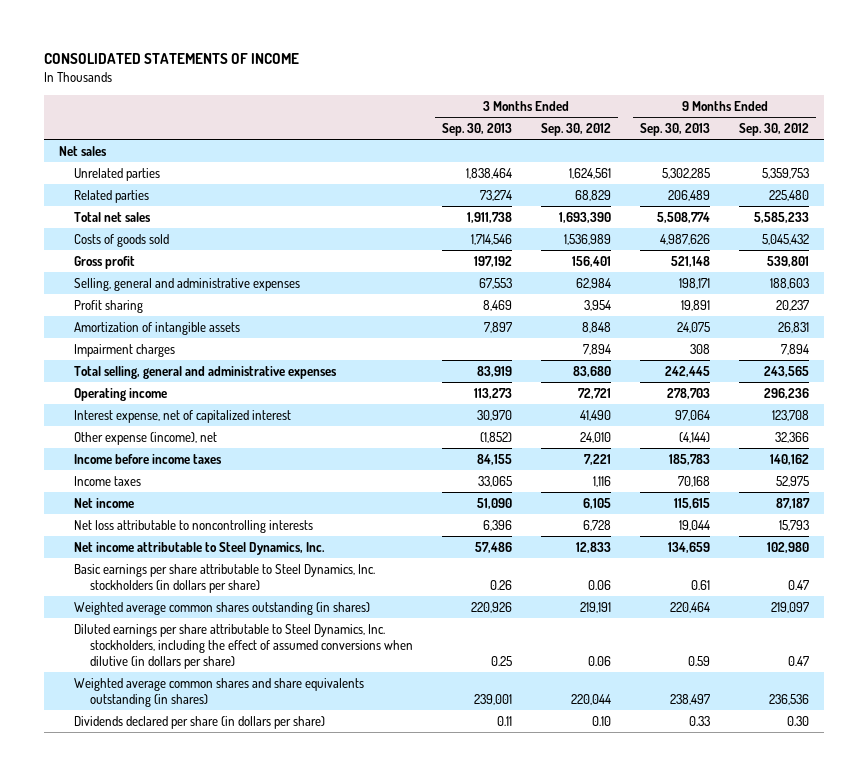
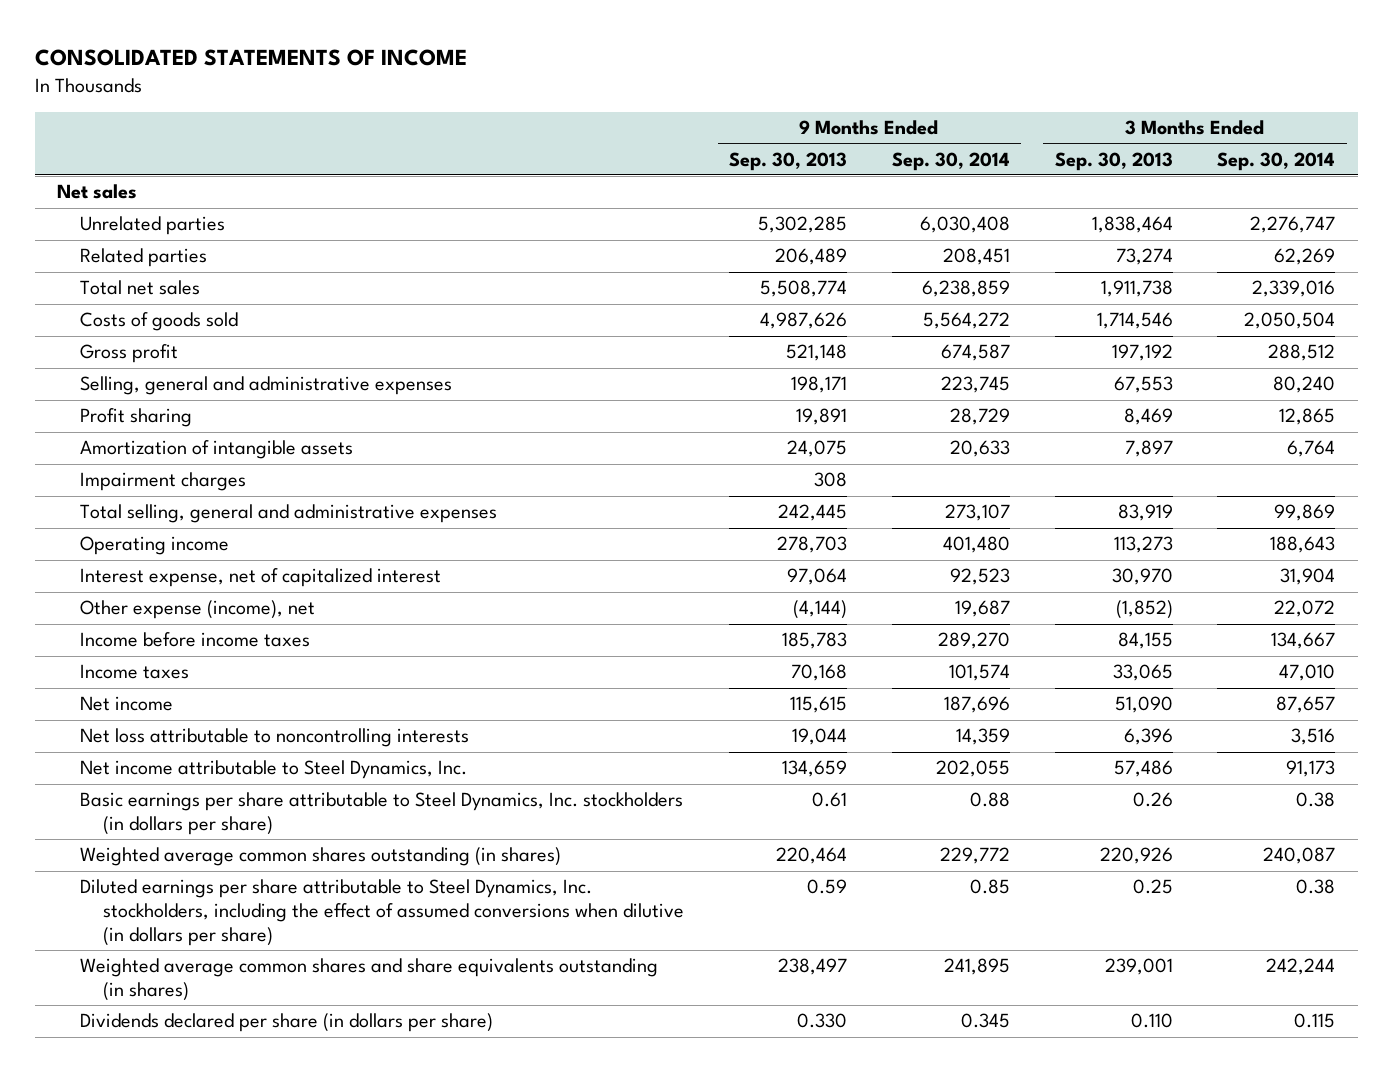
[540,123,611,137] Sep. 30, 2012 -> none
[739,123,810,137] Sep. 30, 2012 -> none
none -> [891,151,1010,171] Sep. 30, 2014
none -> [1217,151,1336,171] Sep. 30, 2014
[496,715,512,726] 0.11 -> [1130,1013,1173,1029] 0.110
[688,715,710,726] 0.33 -> [796,1013,847,1029] 0.330

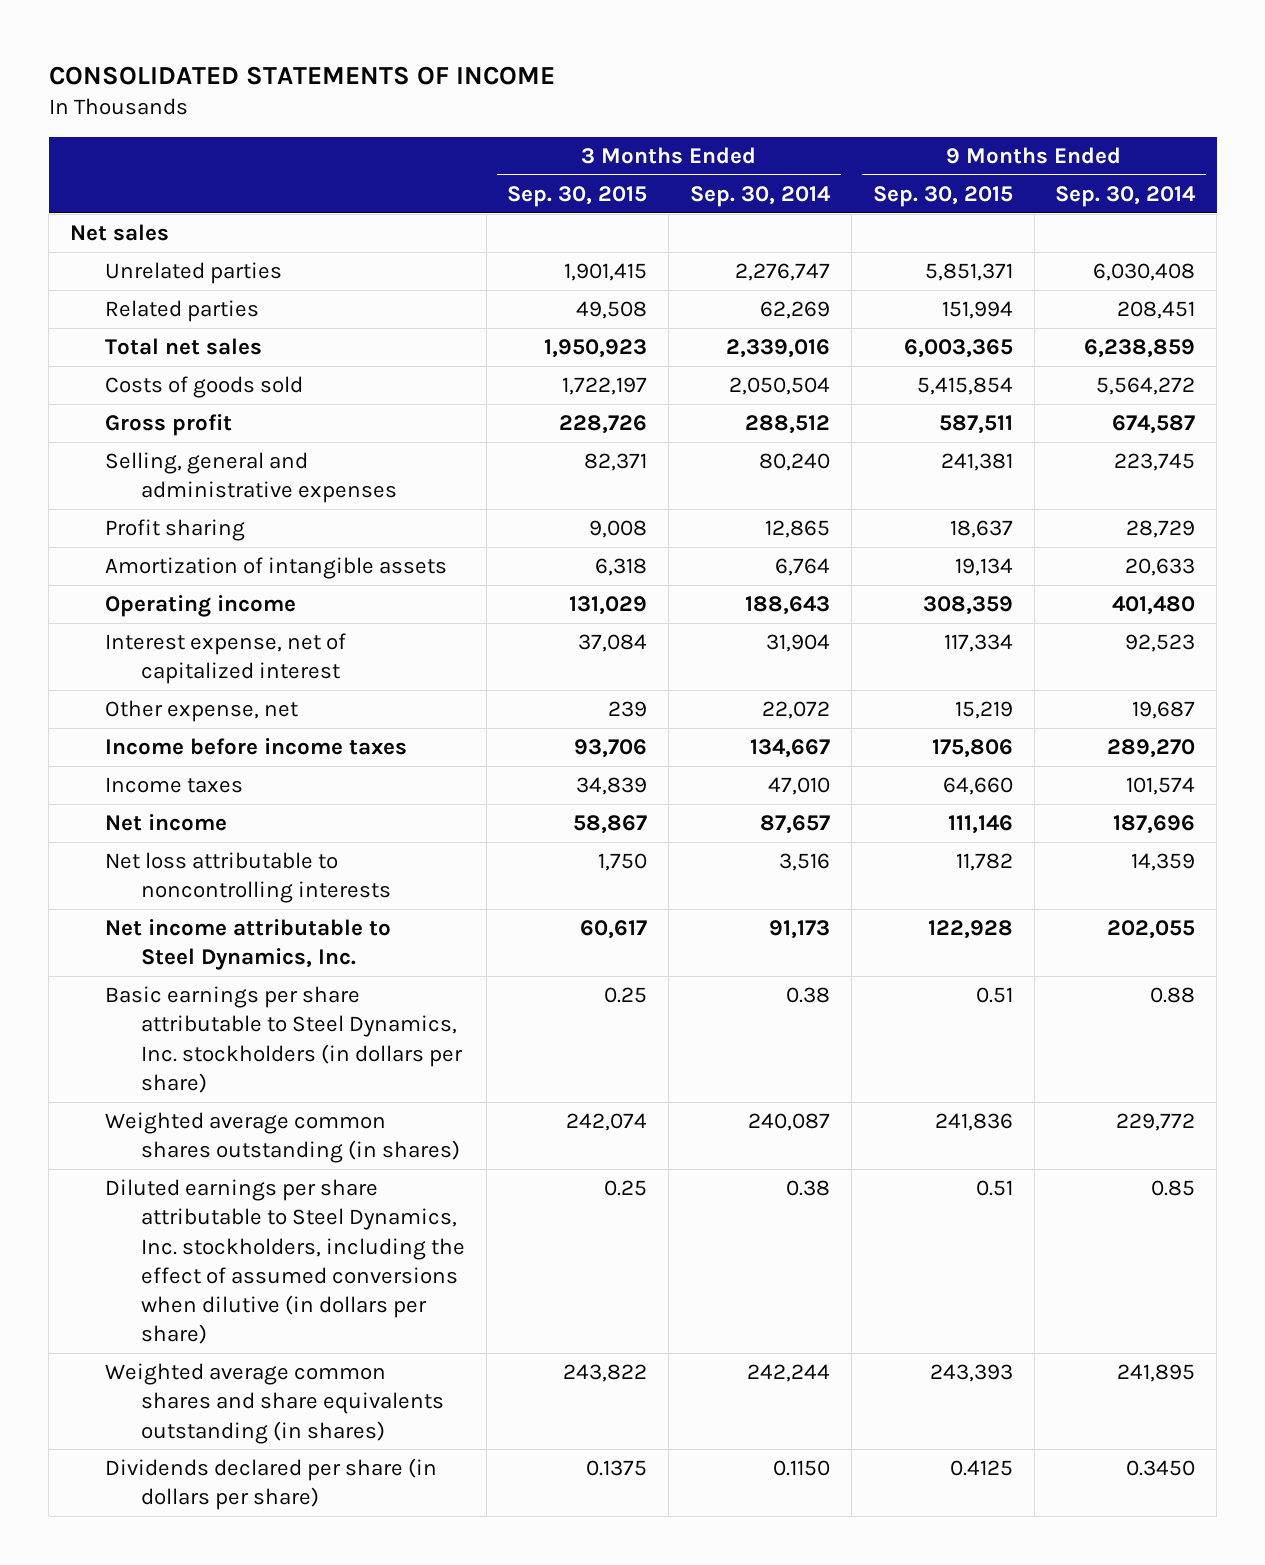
[728,151,847,171] Sep. 30, 2013 -> none
[1054,151,1173,171] Sep. 30, 2013 -> none
none -> [507,185,648,207] Sep. 30, 2015
none -> [872,185,1013,207] Sep. 30, 2015
[80,472,247,492] Impairment charges -> none
[80,504,498,524] Total selling, general and administrative expenses -> none
[80,600,316,620] Other expense (income), net -> [105,700,299,723] Other expense, net
[960,1013,1010,1029] 0.345 -> [1126,1460,1196,1477] 0.3450
[1294,1013,1336,1029] 0.115 -> [773,1460,831,1477] 0.1150

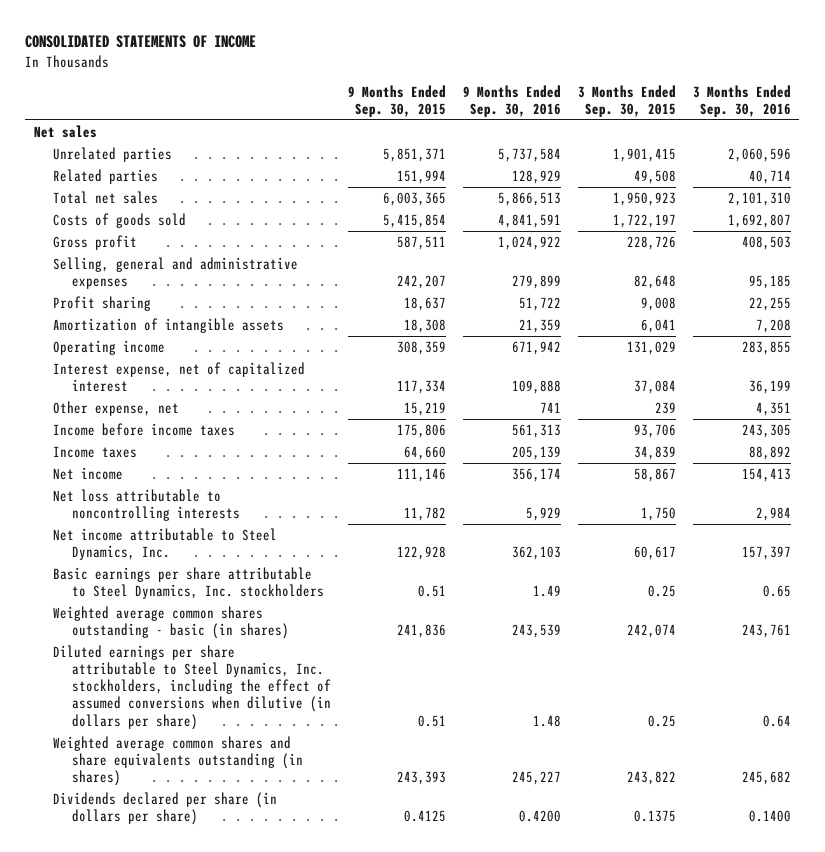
[690,185,832,207] Sep. 30, 2014 -> none
[1055,185,1197,207] Sep. 30, 2014 -> none
none -> [463,84,562,118] 9 Months Ended Sep. 30, 2016
none -> [692,84,791,118] 3 Months Ended Sep. 30, 2016
[584,453,648,472] 82,371 -> [634,275,677,290] 82,648
[940,453,1013,472] 241,381 -> [397,275,447,290] 242,207
[595,558,648,577] 6,318 -> [641,318,677,333] 6,041
[954,558,1013,577] 19,134 -> [404,318,447,333] 18,308
[105,986,463,1093] Basic earnings per share attributable to Steel Dynamics, Inc. stockholders (in dollars per share) -> [53,566,325,600] Basic earnings per share attributable to Steel Dynamics, Inc. stockholders
[105,1112,460,1164] Weighted average common shares outstanding (in shares) -> [53,605,290,640] Weighted average common shares outstanding - basic (in shares)

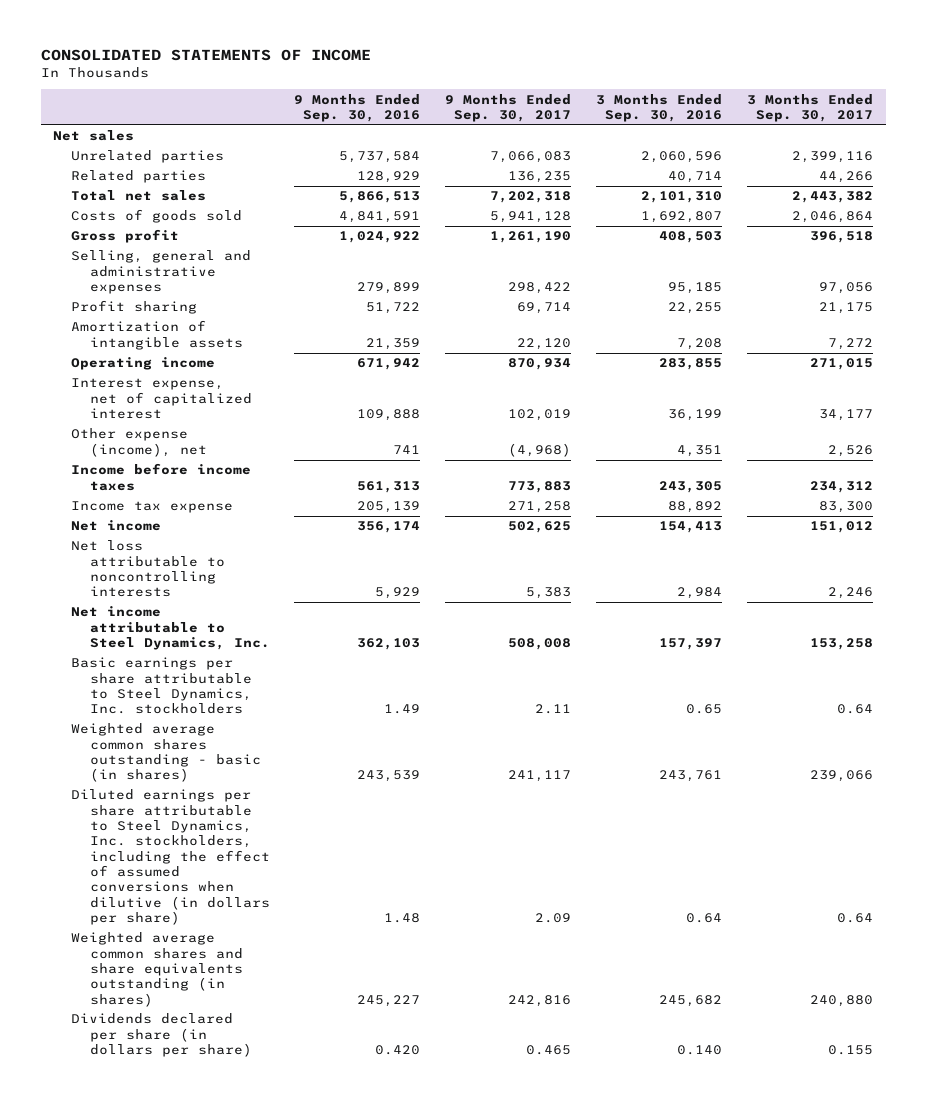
[348,84,447,118] 9 Months Ended Sep. 30, 2015 -> none
[578,84,677,118] 3 Months Ended Sep. 30, 2015 -> none
none -> [445,93,572,123] 9 Months Ended Sep. 30, 2017
none -> [747,93,874,123] 3 Months Ended Sep. 30, 2017
[53,400,180,416] Other expense, net -> [71,428,207,457] Other expense (income), net
[53,445,138,458] Income taxes -> [71,501,234,514] Income tax expense
[519,810,562,823] 0.4200 -> [375,1045,421,1056] 0.420
[748,810,791,823] 0.1400 -> [677,1045,723,1056] 0.140

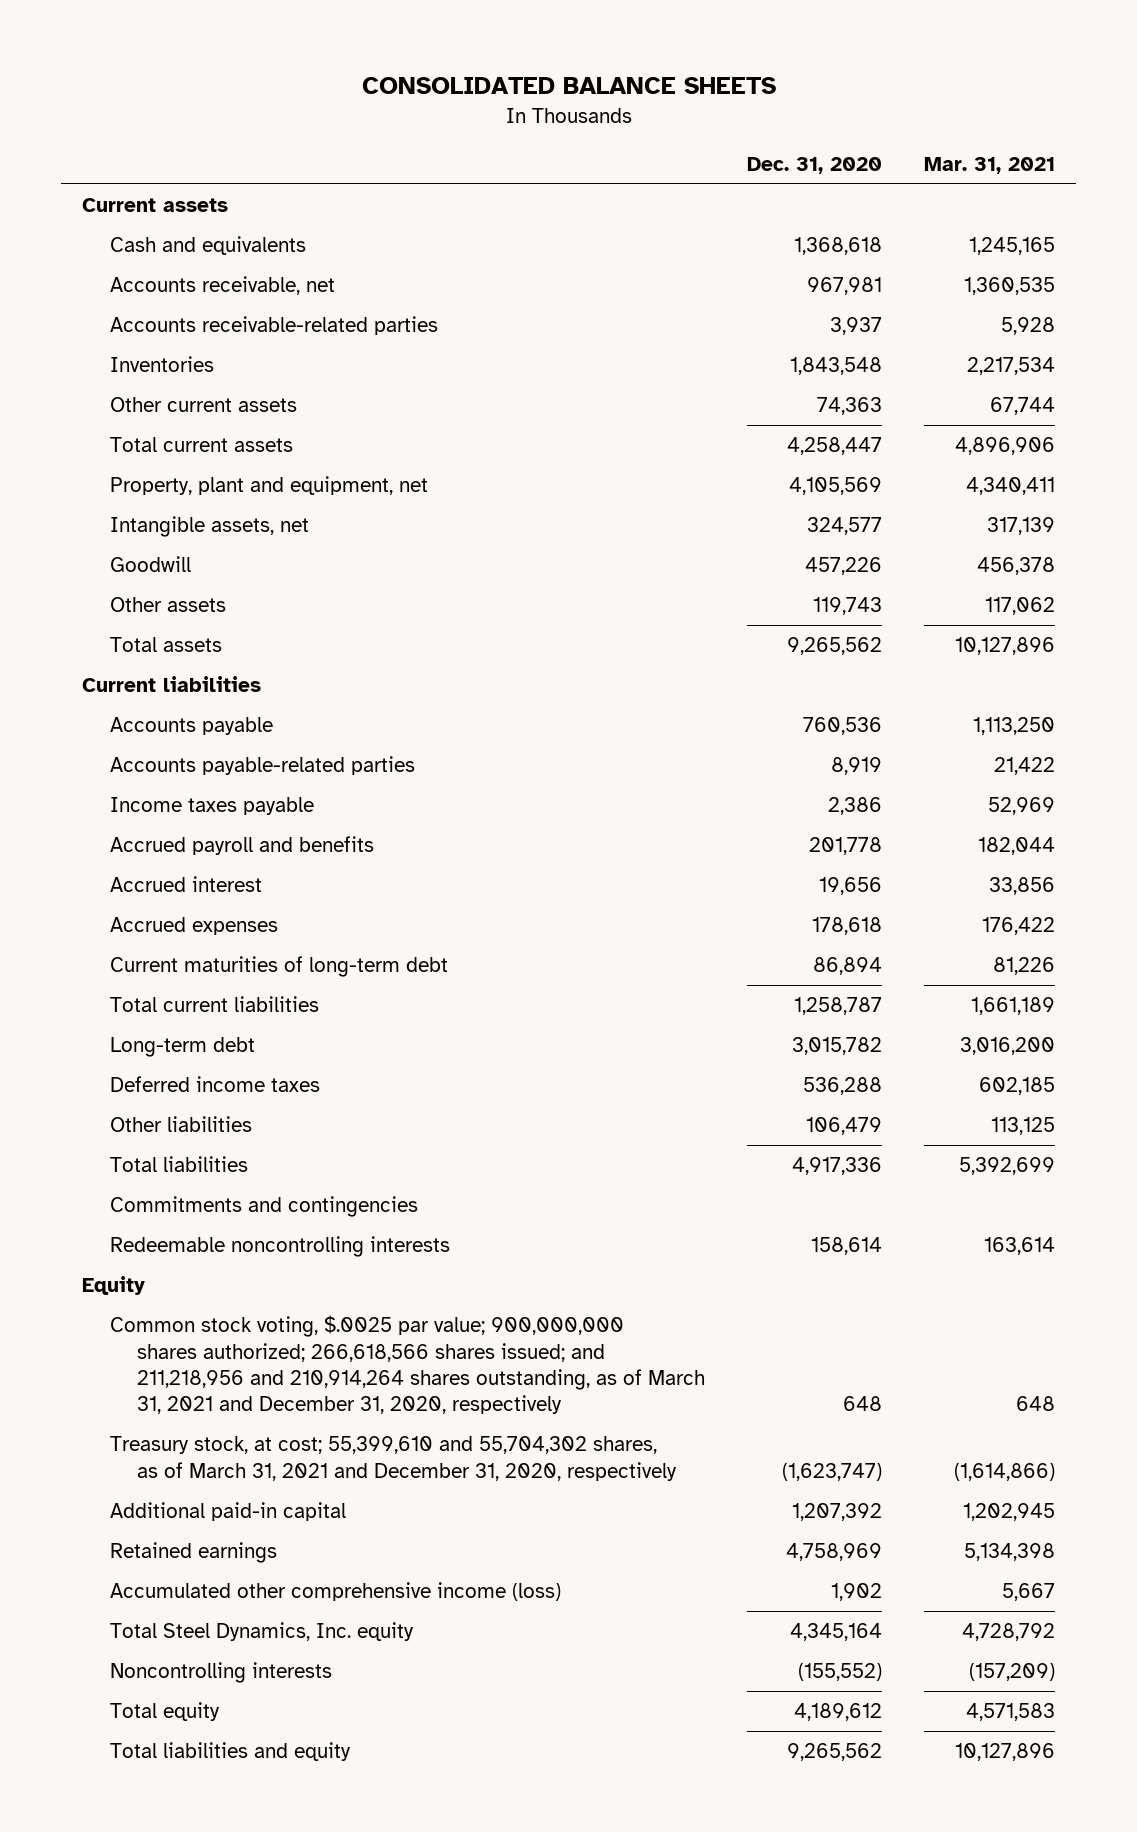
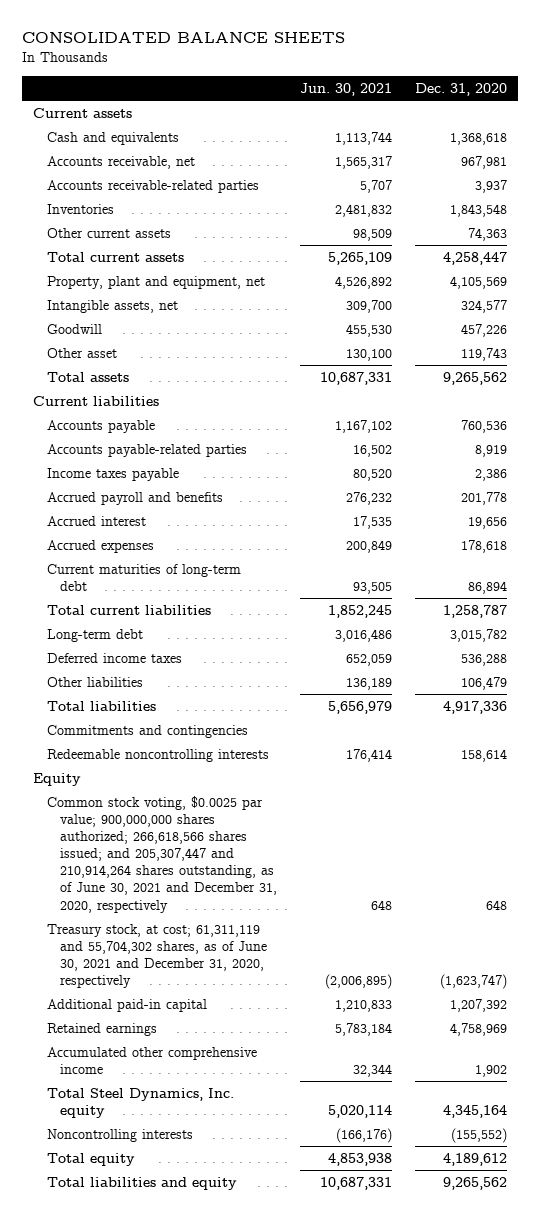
[924,156,1056,174] Mar. 31, 2021 -> none
none -> [299,82,392,96] Jun. 30, 2021
[109,597,226,613] Other assets -> [46,347,117,358] Other asset
[109,1315,706,1415] Common stock voting, $.0025 par value; 900,000,000 shares authorized; 266,618,566 shares issued; and 211,218,956 and 210,914,264 shares outstanding, as of March 31, 2021 and December 31, 2020, respectively -> [46,795,277,913] Common stock voting, $0.0025 par value; 900,000,000 shares authorized; 266,618,566 shares issued; and 205,307,447 and 210,914,264 shares outstanding, as of June 30, 2021 and December 31, 2020, respectively
[109,1436,678,1481] Treasury stock, at cost; 55,399,610 and 55,704,302 shares, as of March 31, 2021 and December 31, 2020, respectively -> [46,923,267,989] Treasury stock, at cost; 61,311,119 and 55,704,302 shares, as of June 30, 2021 and December 31, 2020, respectively
[109,1582,561,1602] Accumulated other comprehensive income (loss) -> [46,1046,257,1074] Accumulated other comprehensive income

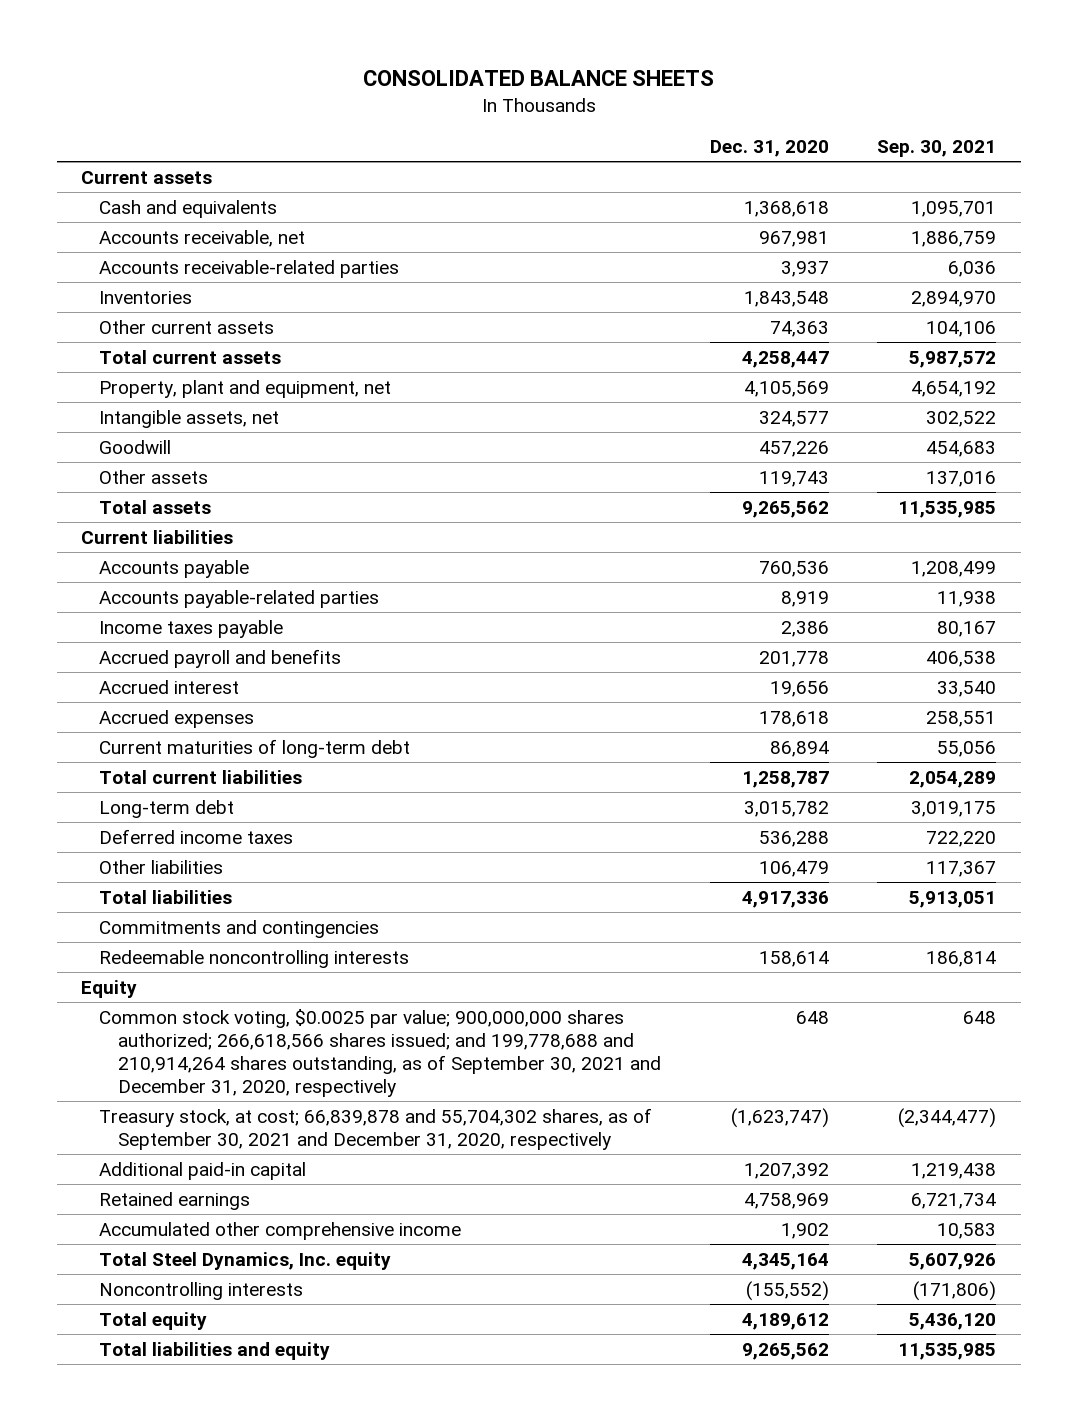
[299,82,392,96] Jun. 30, 2021 -> none
none -> [877,139,997,157] Sep. 30, 2021
[46,347,117,358] Other asset -> [99,469,209,484] Other assets
[46,795,277,913] Common stock voting, $0.0025 par value; 900,000,000 shares authorized; 266,618,566 shares issued; and 205,307,447 and 210,914,264 shares outstanding, as of June 30, 2021 and December 31, 2020, respectively -> [99,1008,661,1097] Common stock voting, $0.0025 par value; 900,000,000 shares authorized; 266,618,566 shares issued; and 199,778,688 and 210,914,264 shares outstanding, as of September 30, 2021 and December 31, 2020, respectively
[46,923,267,989] Treasury stock, at cost; 61,311,119 and 55,704,302 shares, as of June 30, 2021 and December 31, 2020, respectively -> [99,1107,653,1150] Treasury stock, at cost; 66,839,878 and 55,704,302 shares, as of September 30, 2021 and December 31, 2020, respectively

